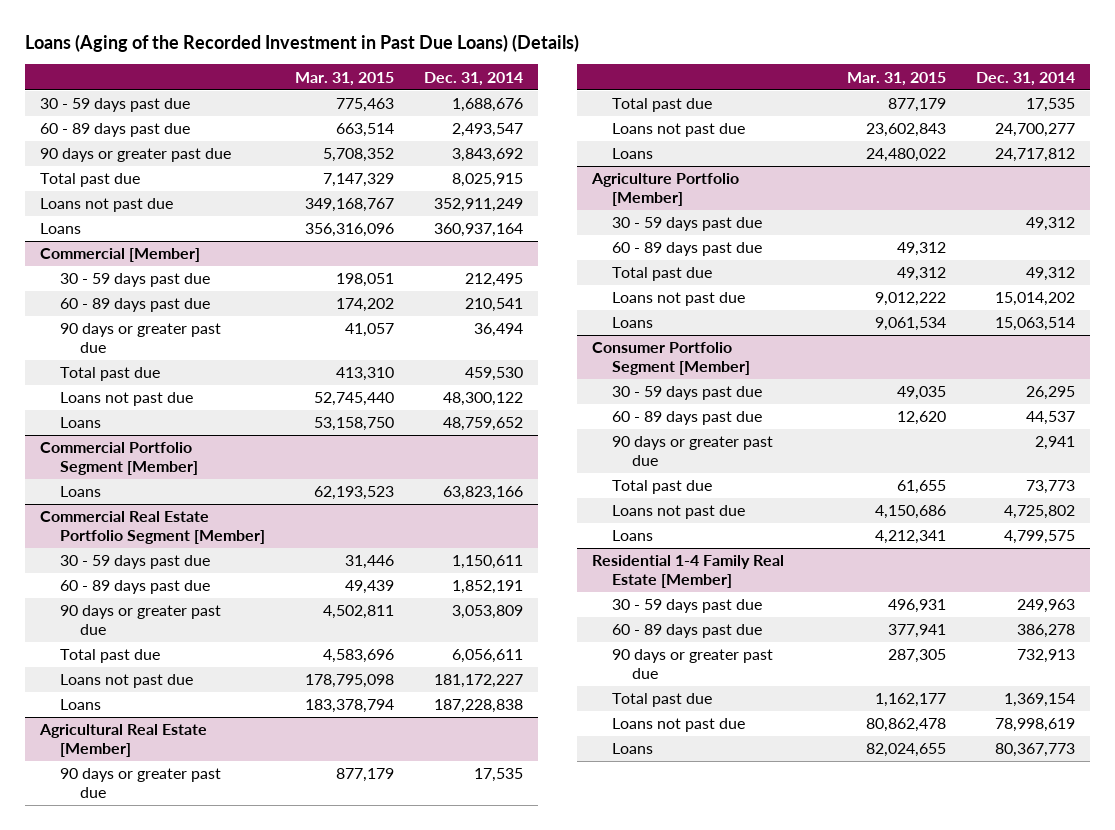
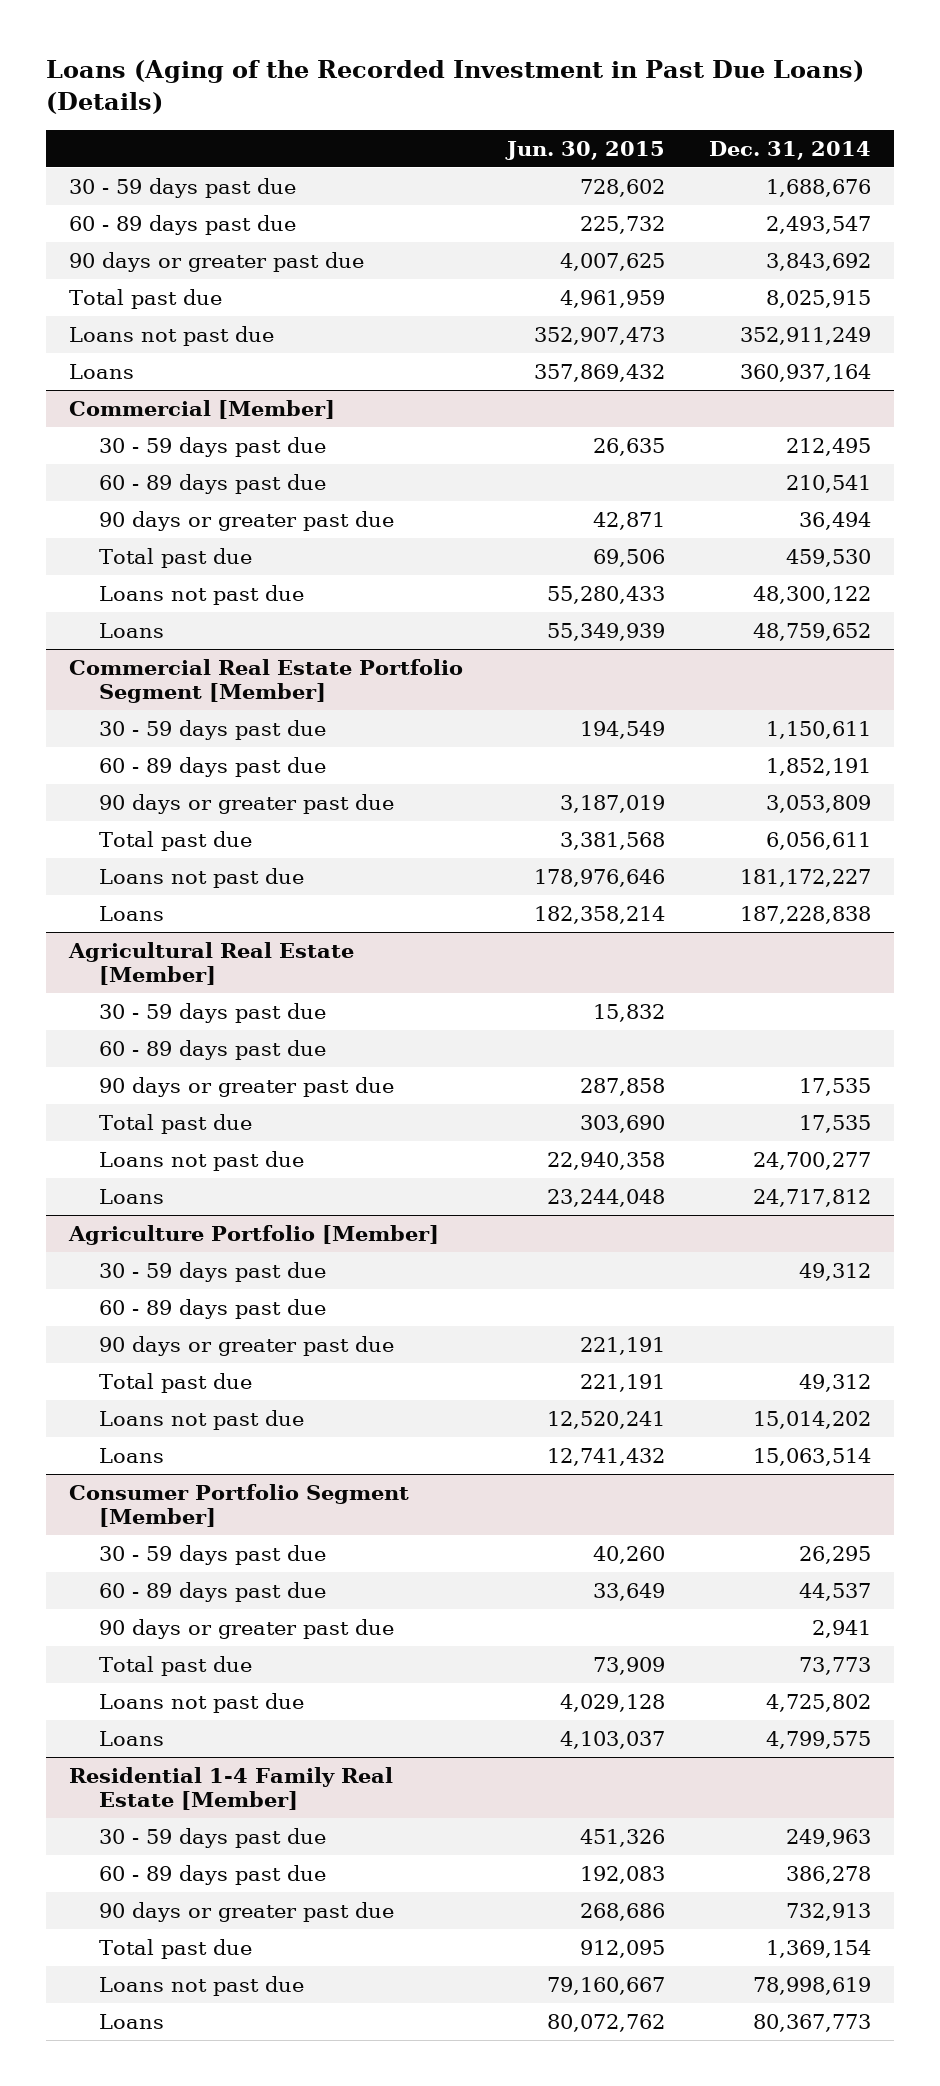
[295,71,395,86] Mar. 31, 2015 -> none
none -> [504,140,665,160] Jun. 30, 2015
[40,442,199,475] Commercial Portfolio Segment [Member] -> none
[60,486,102,498] Loans -> none
none -> [99,1002,327,1023] 30 - 59 days past due
none -> [99,1039,327,1060] 60 - 89 days past due
none -> [99,1335,395,1356] 90 days or greater past due

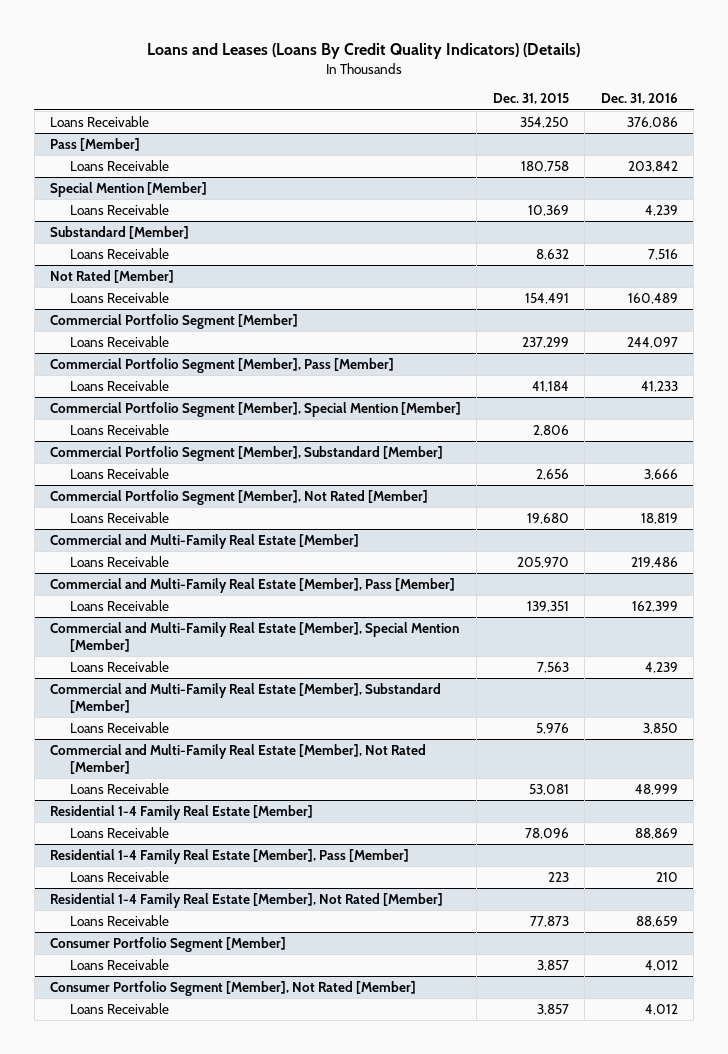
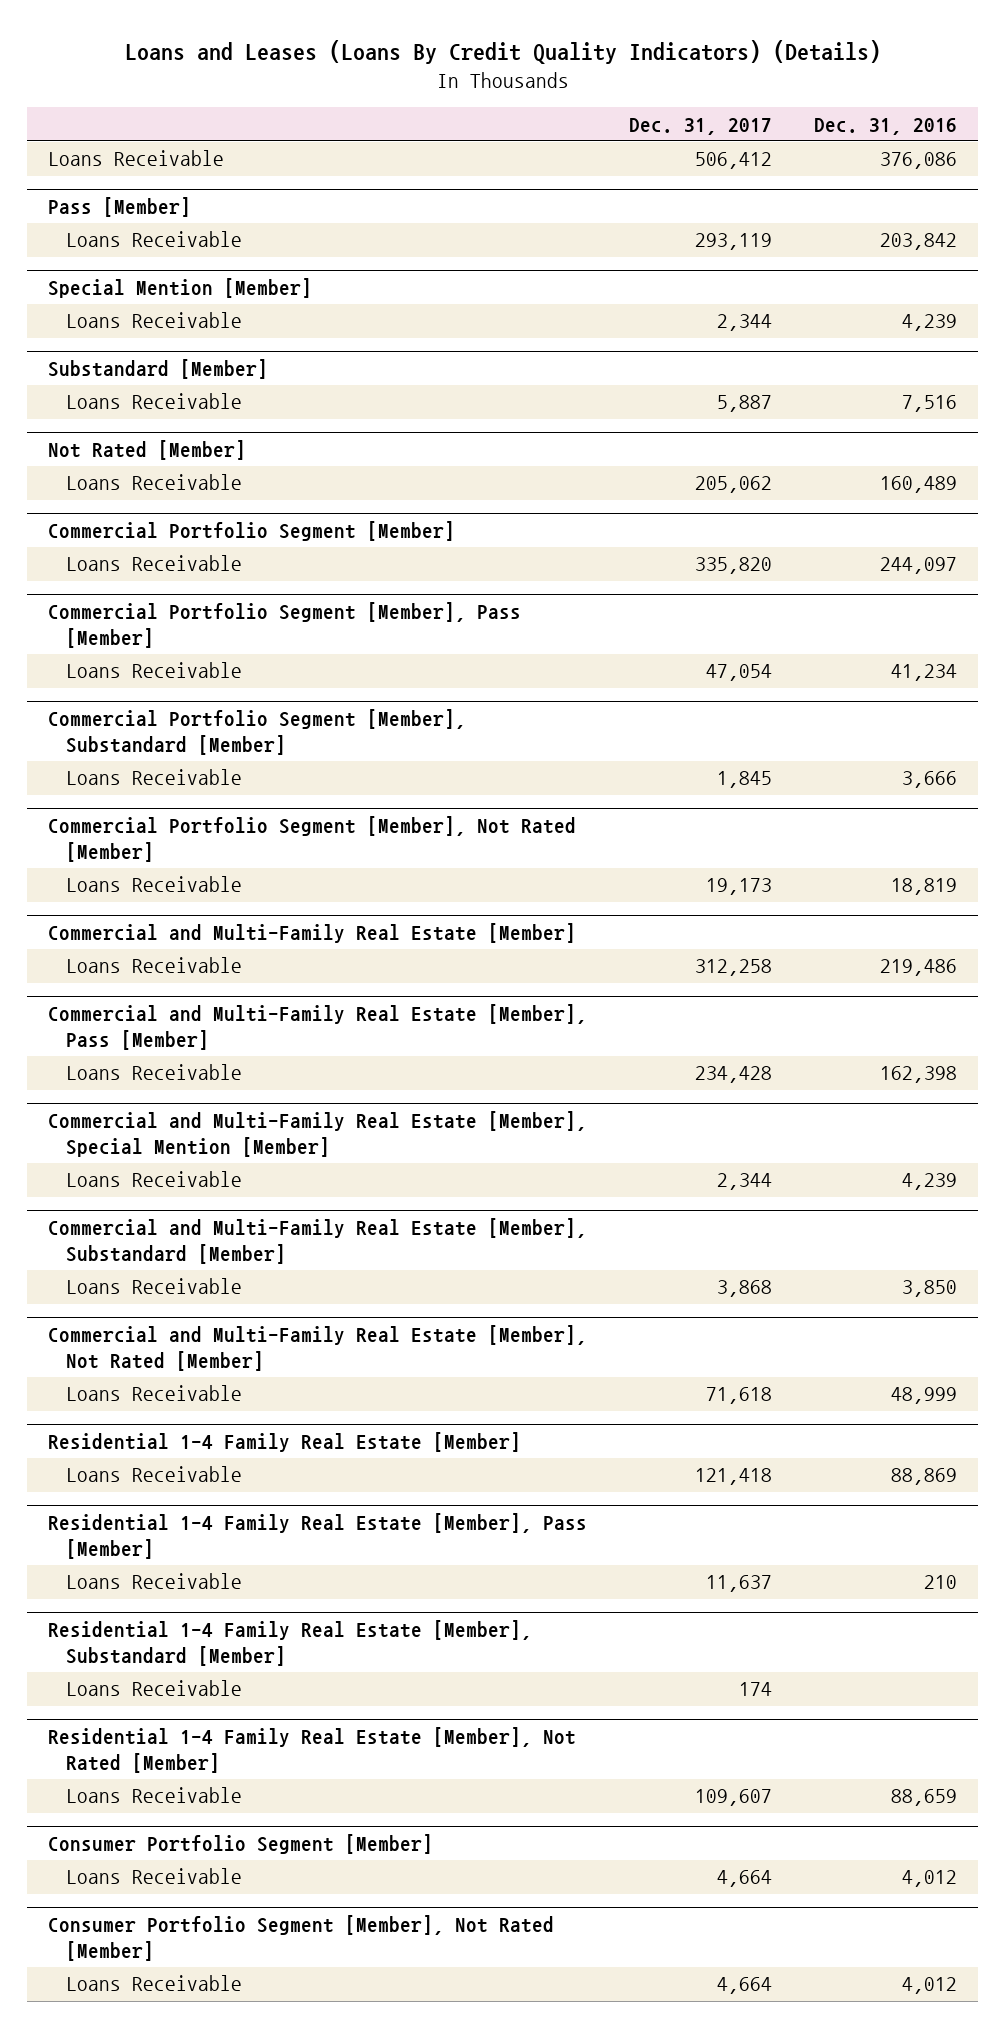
[492,93,569,105] Dec. 31, 2015 -> none
none -> [629,117,773,135] Dec. 31, 2017
[49,401,461,417] Commercial Portfolio Segment [Member], Special Mention [Member] -> none
[70,423,170,435] Loans Receivable -> none
[640,380,678,392] 41,233 -> [891,664,958,682] 41,234
[631,600,678,612] 162,399 -> [880,1066,958,1084] 162,398
none -> [48,1619,533,1666] Residential 1-4 Family Real Estate [Member], Substandard [Member]
none -> [65,1680,242,1697] Loans Receivable

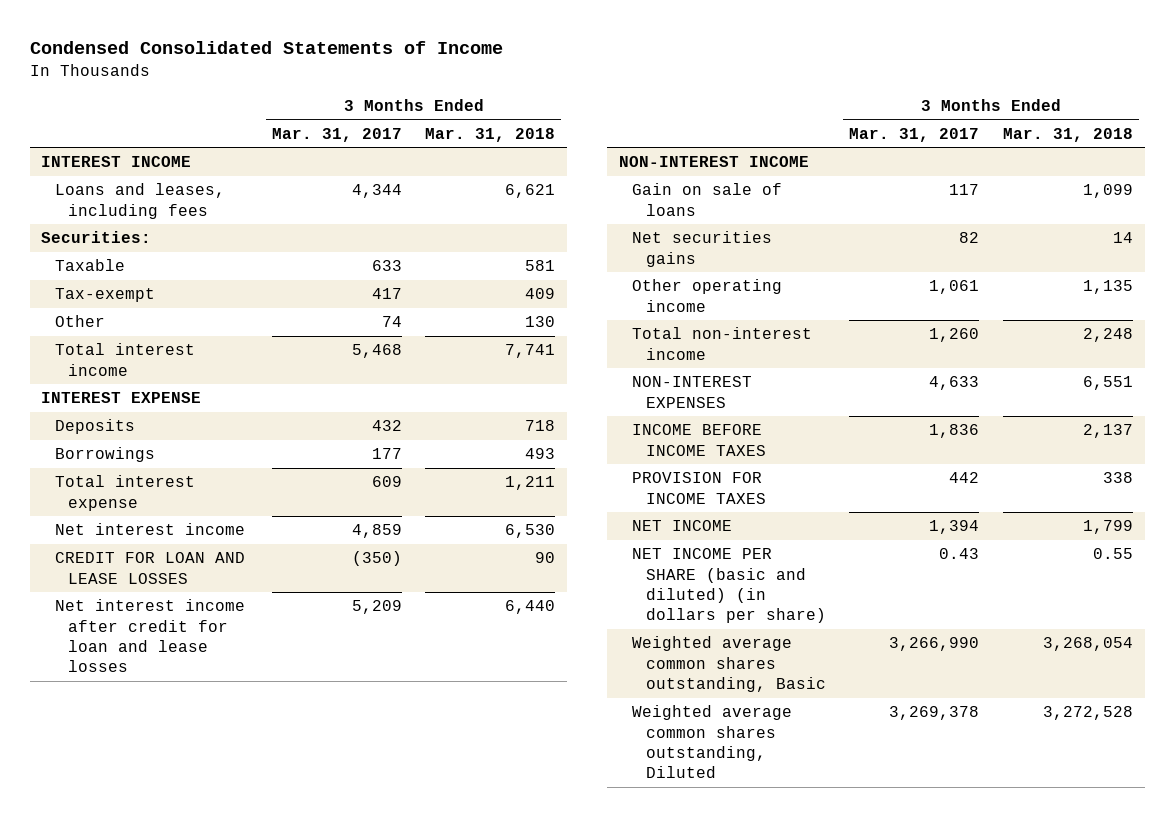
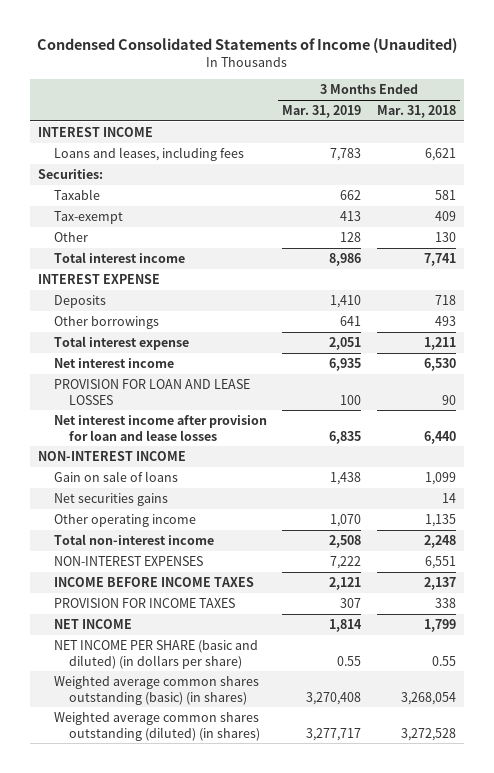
[29,41,503,55] Condensed Consolidated Statements of Income -> [36,37,457,53] Condensed Consolidated Statements of Income (Unaudited)
[271,127,402,142] Mar. 31, 2017 -> none
none -> [282,105,362,119] Mar. 31, 2019
[54,447,155,463] Borrowings -> [53,316,159,330] Other borrowings
[54,552,245,584] CREDIT FOR LOAN AND LEASE LOSSES -> [53,379,250,405] PROVISION FOR LOAN AND LEASE LOSSES
[54,599,245,673] Net interest income after credit for loan and lease losses -> [53,415,267,441] Net interest income after provision for loan and lease losses
[632,636,826,692] Weighted average common shares outstanding, Basic -> [53,676,259,705] Weighted average common shares outstanding (basic) (in shares)
[632,705,793,779] Weighted average common shares outstanding, Diluted -> [53,712,261,741] Weighted average common shares outstanding (diluted) (in shares)

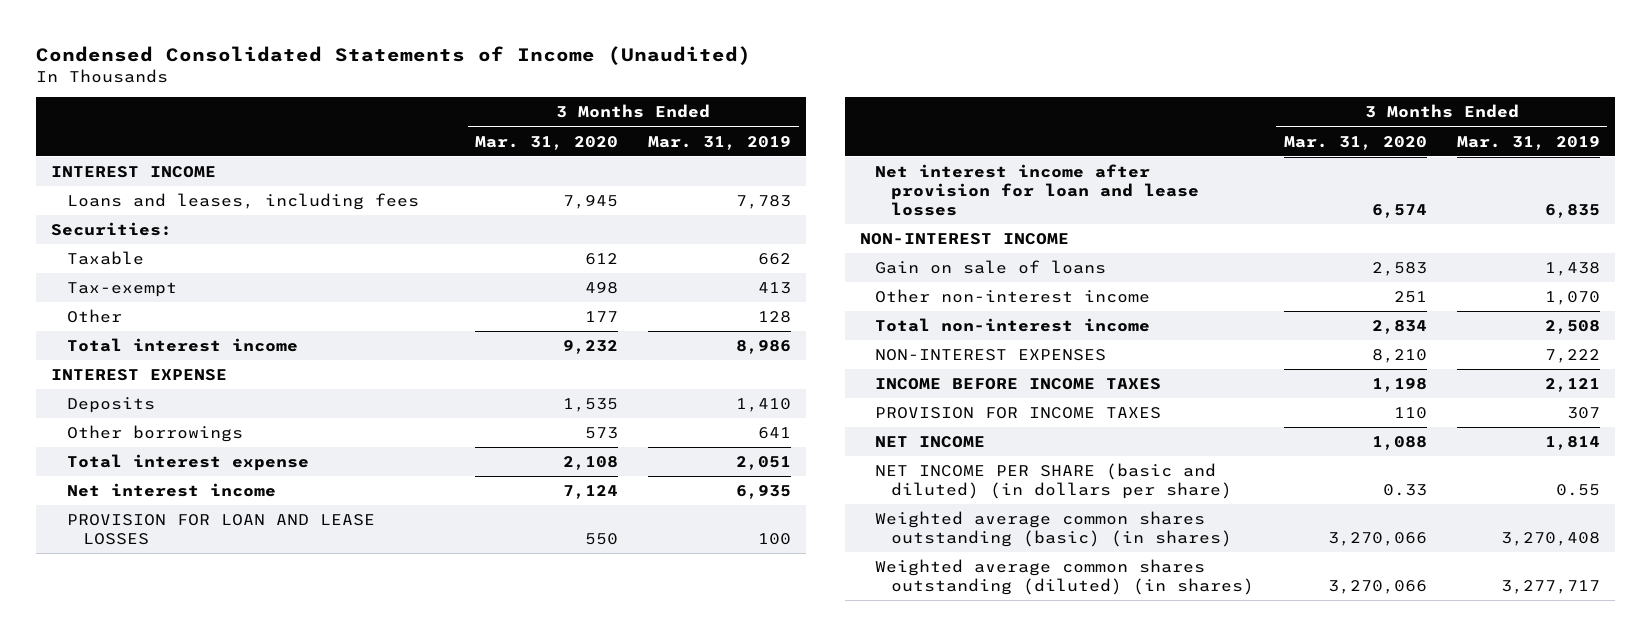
[376,105,456,119] Mar. 31, 2018 -> none
none -> [475,135,619,150] Mar. 31, 2020
[53,493,168,507] Net securities gains -> none
[53,514,196,528] Other operating income -> [875,289,1151,304] Other non-interest income

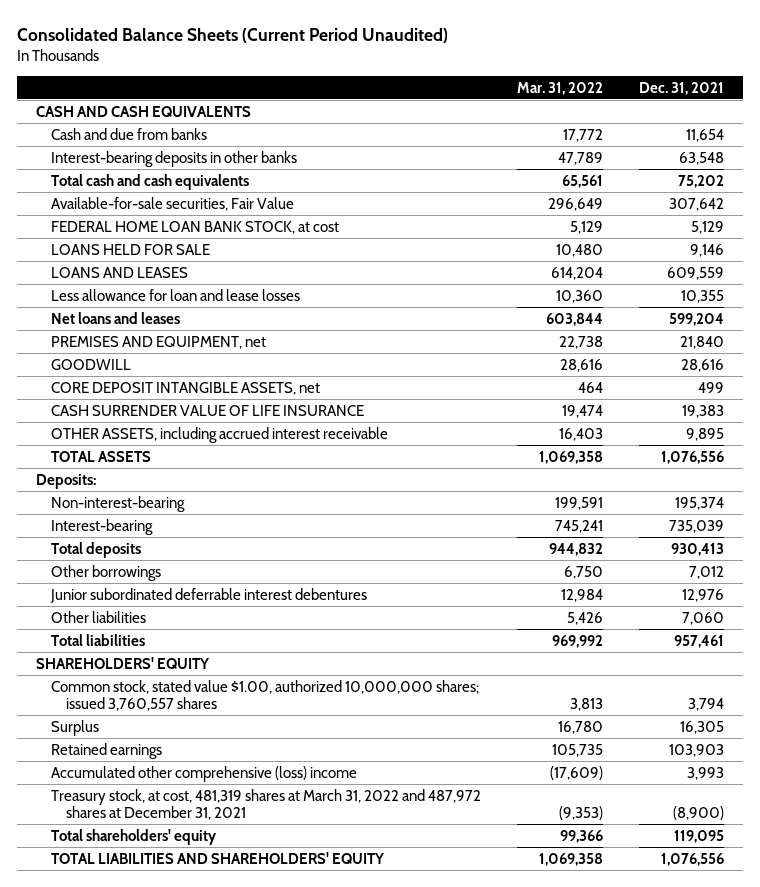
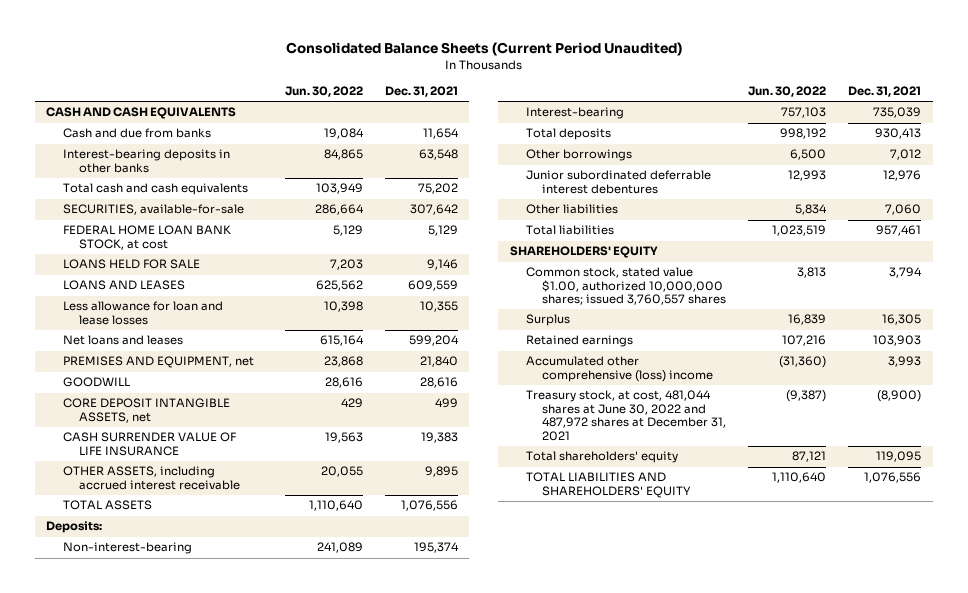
[517,81,604,95] Mar. 31, 2022 -> none
none -> [285,85,364,97] Jun. 30, 2022
[50,196,294,211] Available-for-sale securities, Fair Value -> [62,204,244,216] SECURITIES, available-for-sale
[50,788,481,821] Treasury stock, at cost, 481,319 shares at March 31, 2022 and 487,972 shares at December 31, 2021 -> [525,390,727,441] Treasury stock, at cost, 481,044 shares at June 30, 2022 and 487,972 shares at December 31, 2021

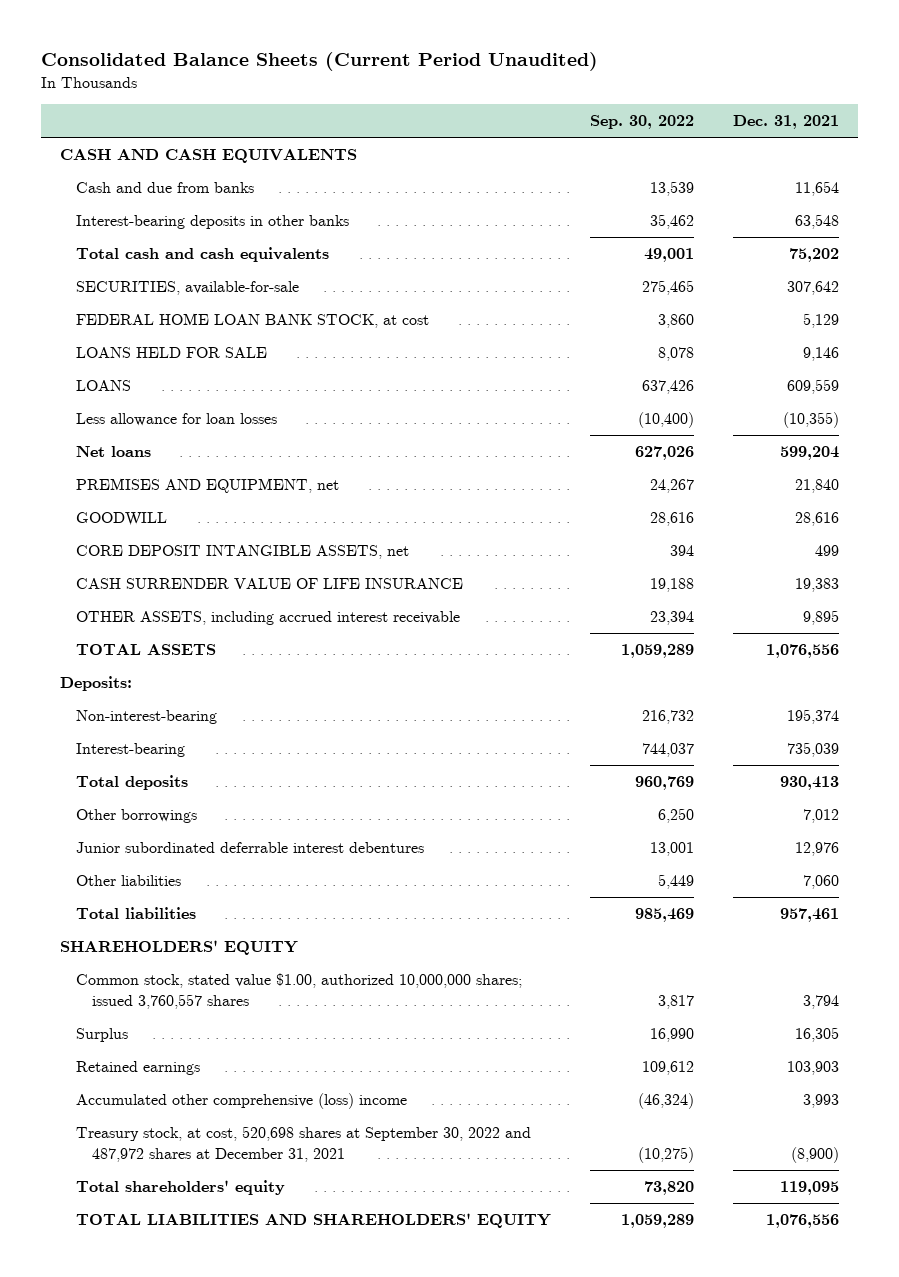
[285,85,364,97] Jun. 30, 2022 -> none
none -> [589,115,694,130] Sep. 30, 2022
[62,280,185,291] LOANS AND LEASES -> [75,380,131,392] LOANS
[62,301,223,325] Less allowance for loan and lease losses -> [75,413,277,427] Less allowance for loan losses
[420,301,459,313] 10,355 -> [782,412,839,429] (10,355)
[62,335,183,346] Net loans and leases -> [75,446,151,458] Net loans
[525,390,727,441] Treasury stock, at cost, 481,044 shares at June 30, 2022 and 487,972 shares at December 31, 2021 -> [75,1126,531,1163] Treasury stock, at cost, 520,698 shares at September 30, 2022 and 487,972 shares at December 31, 2021

